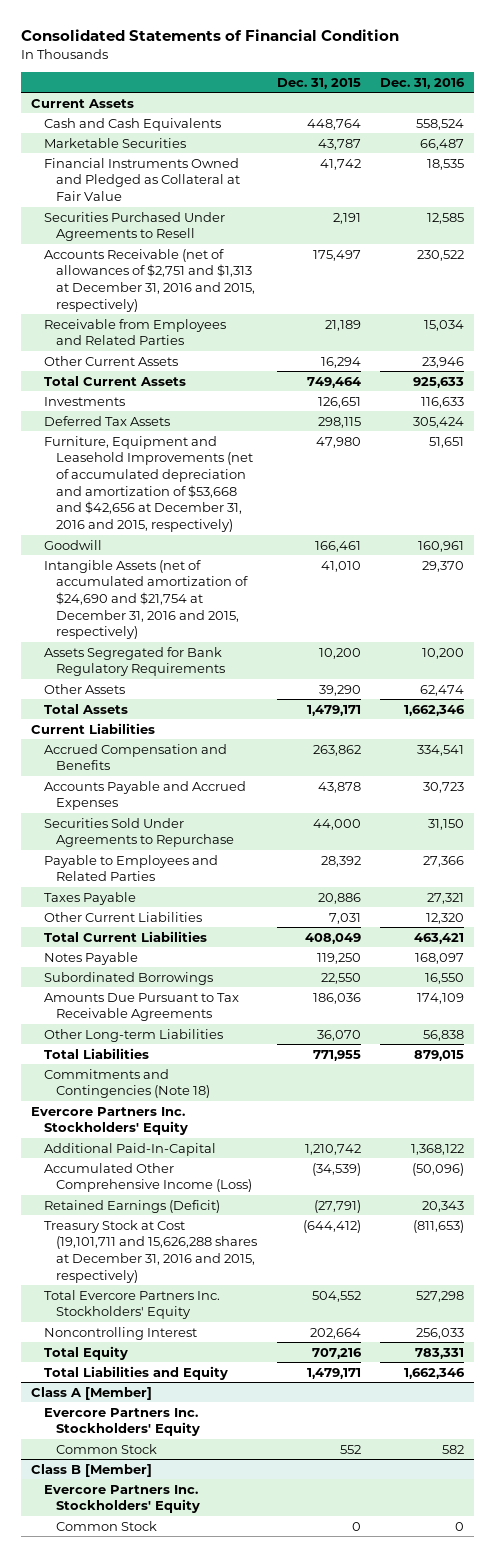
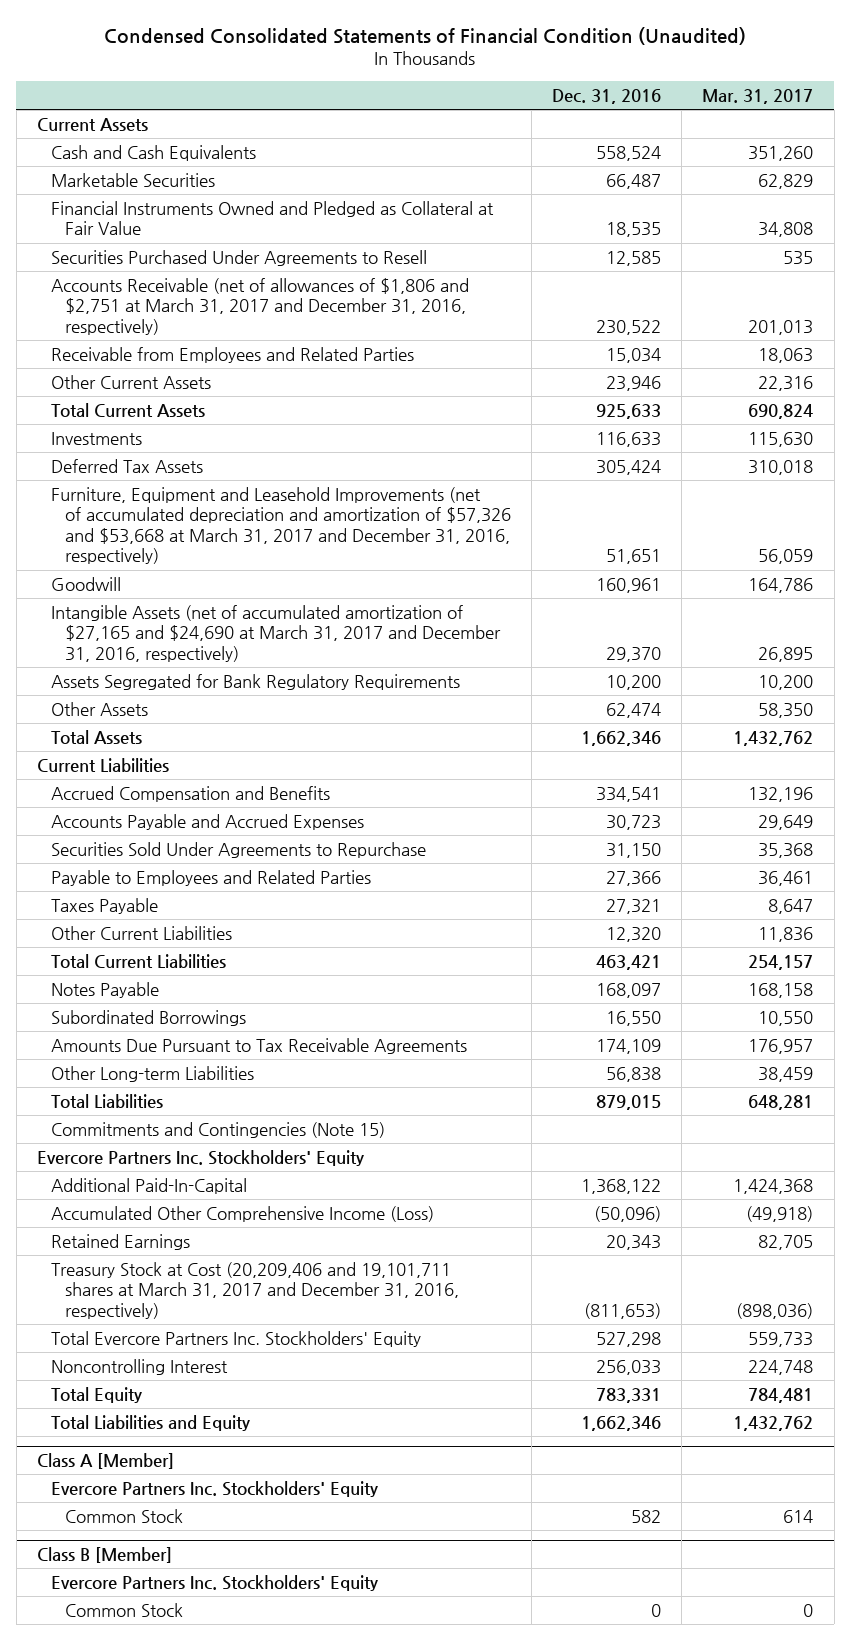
[21,29,400,42] Consolidated Statements of Financial Condition -> [104,26,747,45] Condensed Consolidated Statements of Financial Condition (Unaudited)
[276,77,361,89] Dec. 31, 2015 -> none
none -> [702,88,814,104] Mar. 31, 2017
[43,248,256,312] Accounts Receivable (net of allowances of $2,751 and $1,313 at December 31, 2016 and 2015, respectively) -> [50,277,469,335] Accounts Receivable (net of allowances of $1,806 and $2,751 at March 31, 2017 and December 31, 2016, respectively)
[43,435,254,533] Furniture, Equipment and Leasehold Improvements (net of accumulated depreciation and amortization of $53,668 and $42,656 at December 31, 2016 and 2015, respectively) -> [50,486,511,565] Furniture, Equipment and Leasehold Improvements (net of accumulated depreciation and amortization of $57,326 and $53,668 at March 31, 2017 and December 31, 2016, respectively)
[43,559,249,640] Intangible Assets (net of accumulated amortization of $24,690 and $21,754 at December 31, 2016 and 2015, respectively) -> [50,604,501,662] Intangible Assets (net of accumulated amortization of $27,165 and $24,690 at March 31, 2017 and December 31, 2016, respectively)
[43,1068,211,1099] Commitments and Contingencies (Note 18) -> [50,1121,385,1138] Commitments and Contingencies (Note 15)
[43,1199,220,1213] Retained Earnings (Deficit) -> [50,1233,190,1250] Retained Earnings
[43,1219,258,1283] Treasury Stock at Cost (19,101,711 and 15,626,288 shares at December 31, 2016 and 2015, respectively) -> [50,1261,459,1319] Treasury Stock at Cost (20,209,406 and 19,101,711 shares at March 31, 2017 and December 31, 2016, respectively)

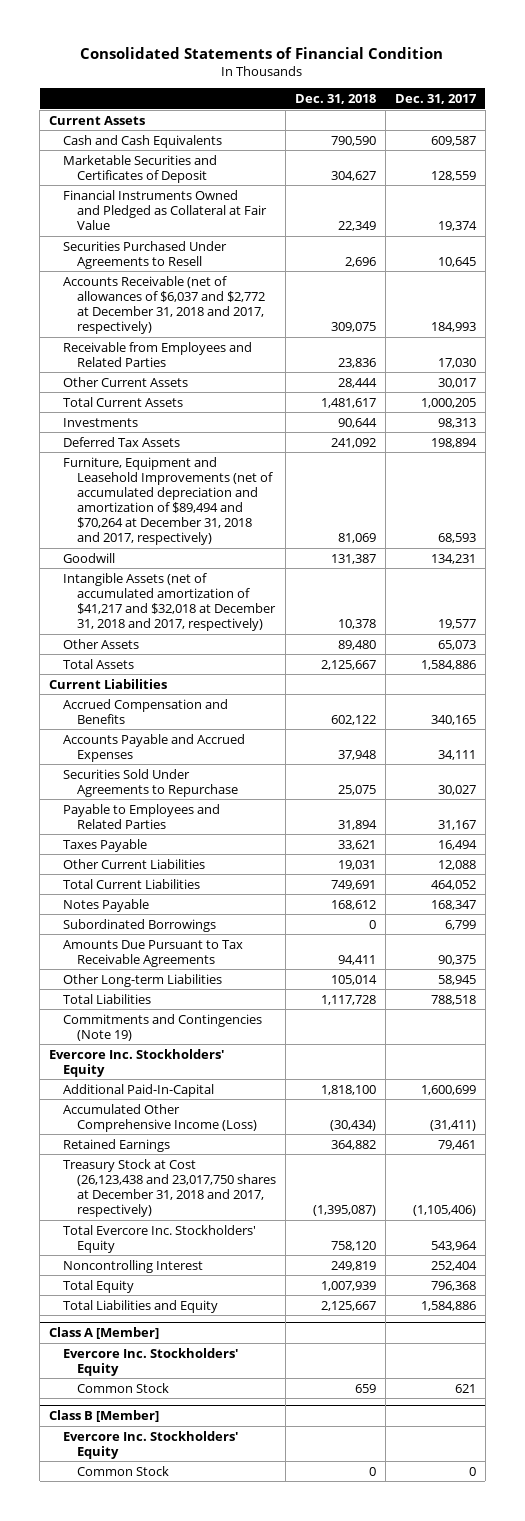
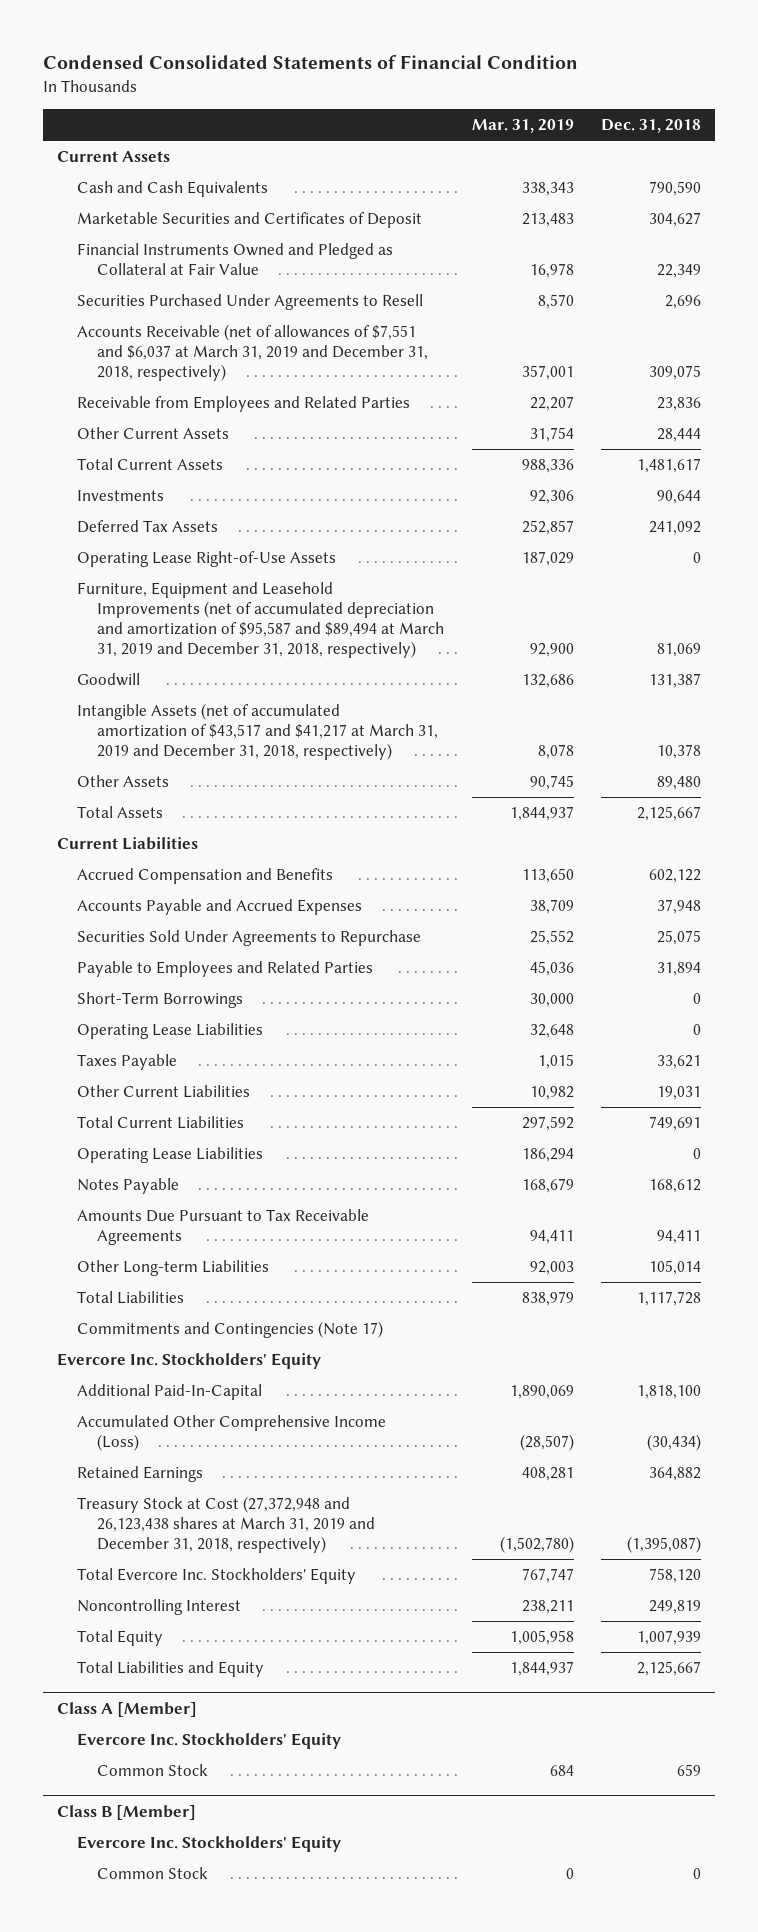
[80,46,444,59] Consolidated Statements of Financial Condition -> [43,55,579,70] Condensed Consolidated Statements of Financial Condition
[394,93,477,104] Dec. 31, 2017 -> none
none -> [471,118,574,133] Mar. 31, 2019
[62,275,265,334] Accounts Receivable (net of allowances of $6,037 and $2,772 at December 31, 2018 and 2017, respectively) -> [76,324,428,381] Accounts Receivable (net of allowances of $7,551 and $6,037 at March 31, 2019 and December 31, 2018, respectively)
none -> [76,551,336,568] Operating Lease Right-of-Use Assets
[62,456,273,545] Furniture, Equipment and Leasehold Improvements (net of accumulated depreciation and amortization of $89,494 and $70,264 at December 31, 2018 and 2017, respectively) -> [76,582,444,658] Furniture, Equipment and Leasehold Improvements (net of accumulated depreciation and amortization of $95,587 and $89,494 at March 31, 2019 and December 31, 2018, respectively)
[62,572,276,631] Intangible Assets (net of accumulated amortization of $41,217 and $32,018 at December 31, 2018 and 2017, respectively) -> [76,703,438,760] Intangible Assets (net of accumulated amortization of $43,517 and $41,217 at March 31, 2019 and December 31, 2018, respectively)
none -> [76,992,243,1009] Short-Term Borrowings
none -> [76,1023,263,1040] Operating Lease Liabilities
none -> [76,1147,263,1164] Operating Lease Liabilities
[62,918,216,932] Subordinated Borrowings -> none
[62,1013,262,1041] Commitments and Contingencies (Note 19) -> [76,1321,383,1339] Commitments and Contingencies (Note 17)
[62,1158,276,1217] Treasury Stock at Cost (26,123,438 and 23,017,750 shares at December 31, 2018 and 2017, respectively) -> [76,1496,375,1553] Treasury Stock at Cost (27,372,948 and 26,123,438 shares at March 31, 2019 and December 31, 2018, respectively)

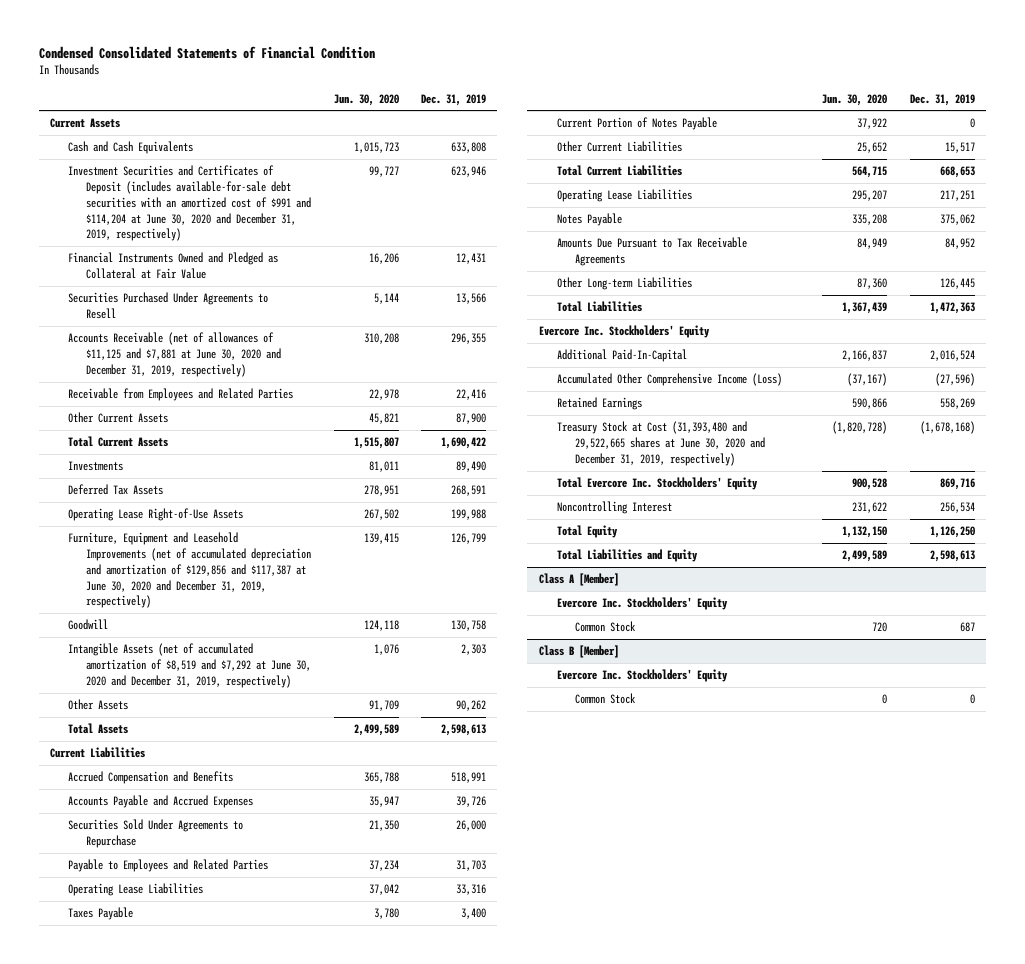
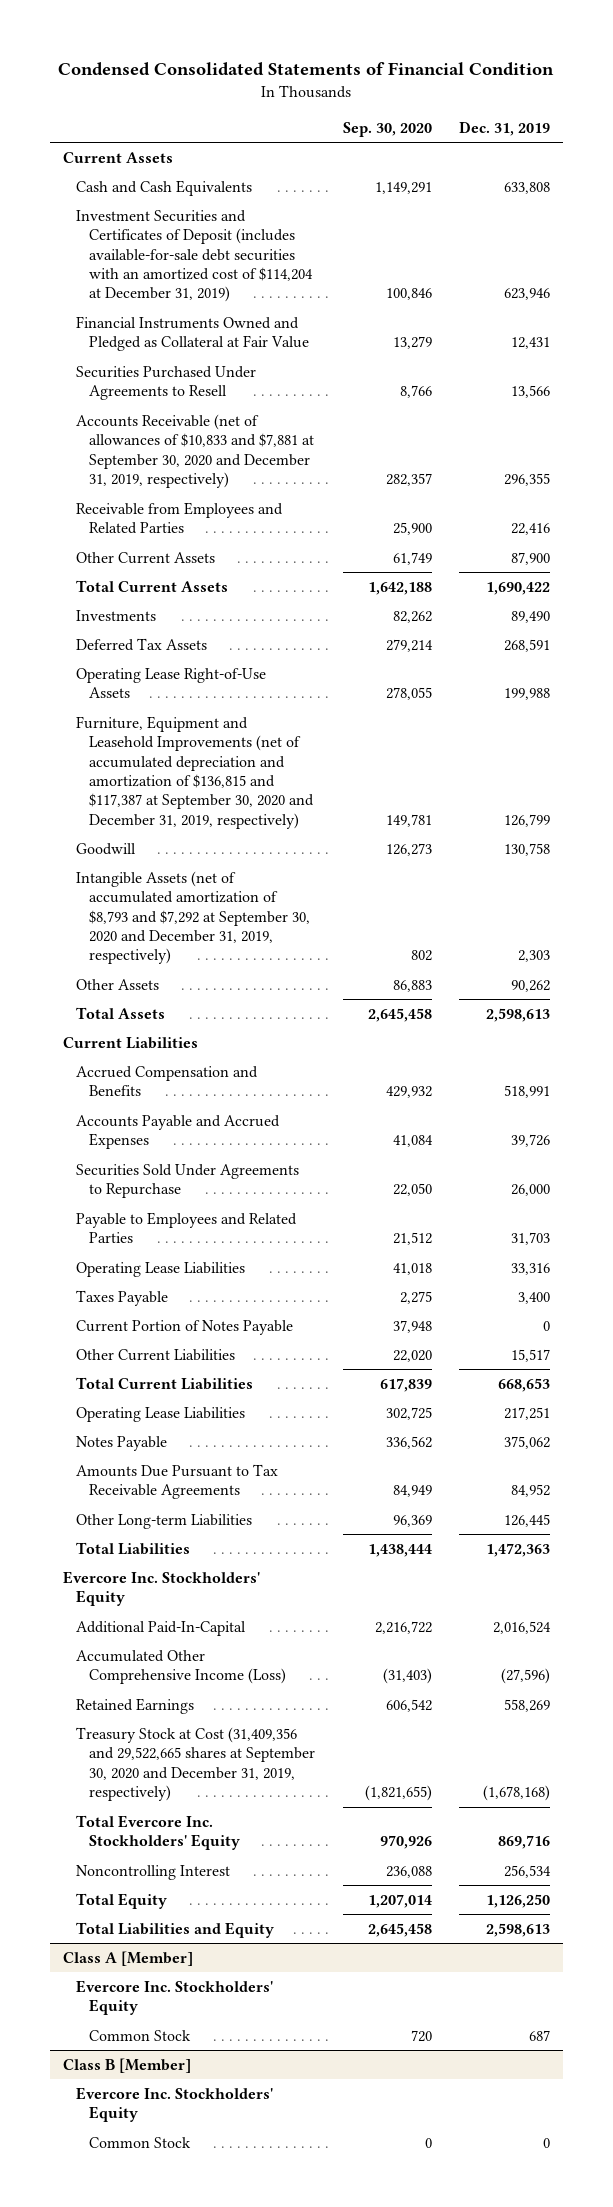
[333,93,399,106] Jun. 30, 2020 -> none
none -> [342,121,432,137] Sep. 30, 2020
[68,165,312,242] Investment Securities and Certificates of Deposit (includes available-for-sale debt securities with an amortized cost of $991 and $114,204 at June 30, 2020 and December 31, 2019, respectively) -> [76,209,314,303] Investment Securities and Certificates of Deposit (includes available-for-sale debt securities with an amortized cost of $114,204 at December 31, 2019)
[68,332,282,377] Accounts Receivable (net of allowances of $11,125 and $7,881 at June 30, 2020 and December 31, 2019, respectively) -> [76,413,315,489] Accounts Receivable (net of allowances of $10,833 and $7,881 at September 30, 2020 and December 31, 2019, respectively)
[68,532,312,609] Furniture, Equipment and Leasehold Improvements (net of accumulated depreciation and amortization of $129,856 and $117,387 at June 30, 2020 and December 31, 2019, respectively) -> [76,715,315,829] Furniture, Equipment and Leasehold Improvements (net of accumulated depreciation and amortization of $136,815 and $117,387 at September 30, 2020 and December 31, 2019, respectively)
[68,643,312,688] Intangible Assets (net of accumulated amortization of $8,519 and $7,292 at June 30, 2020 and December 31, 2019, respectively) -> [76,870,311,965] Intangible Assets (net of accumulated amortization of $8,793 and $7,292 at September 30, 2020 and December 31, 2019, respectively)
[556,421,765,466] Treasury Stock at Cost (31,393,480 and 29,522,665 shares at June 30, 2020 and December 31, 2019, respectively) -> [76,1726,316,1802] Treasury Stock at Cost (31,409,356 and 29,522,665 shares at September 30, 2020 and December 31, 2019, respectively)

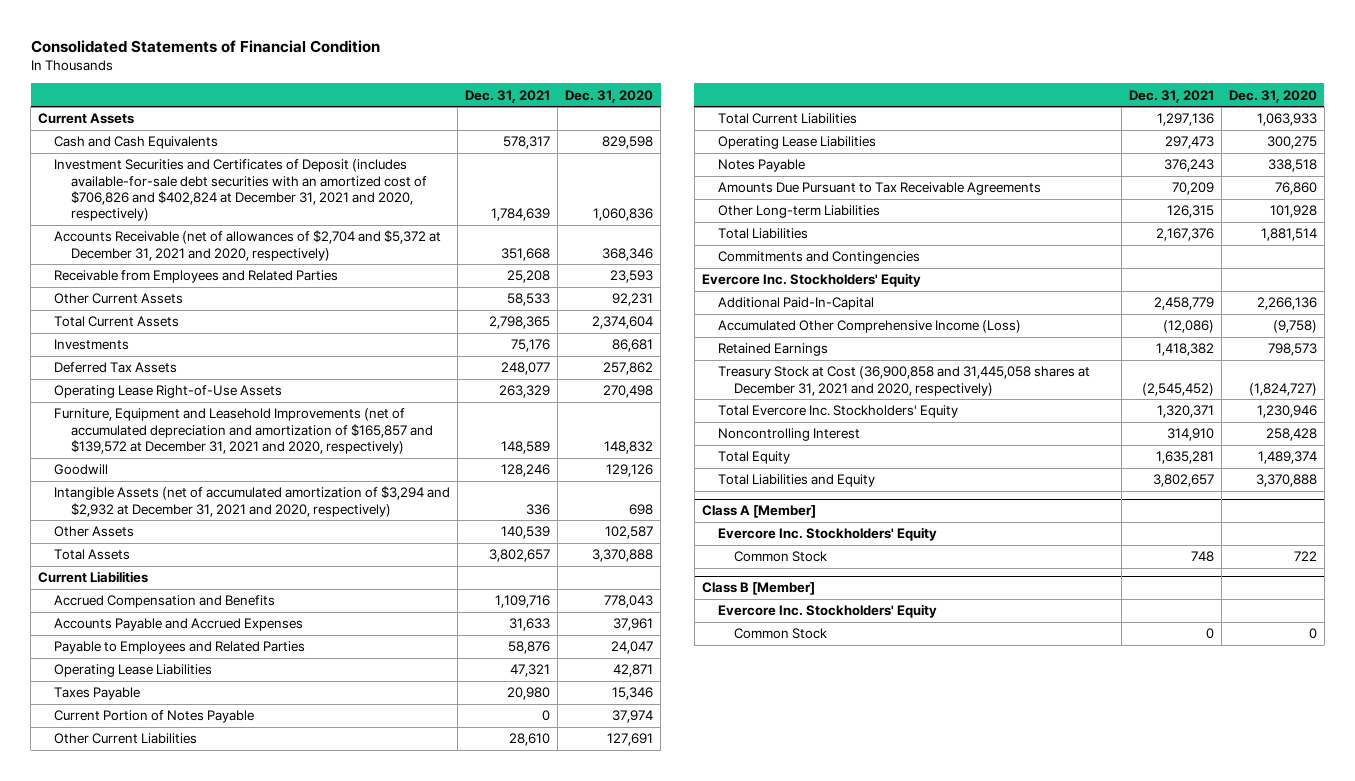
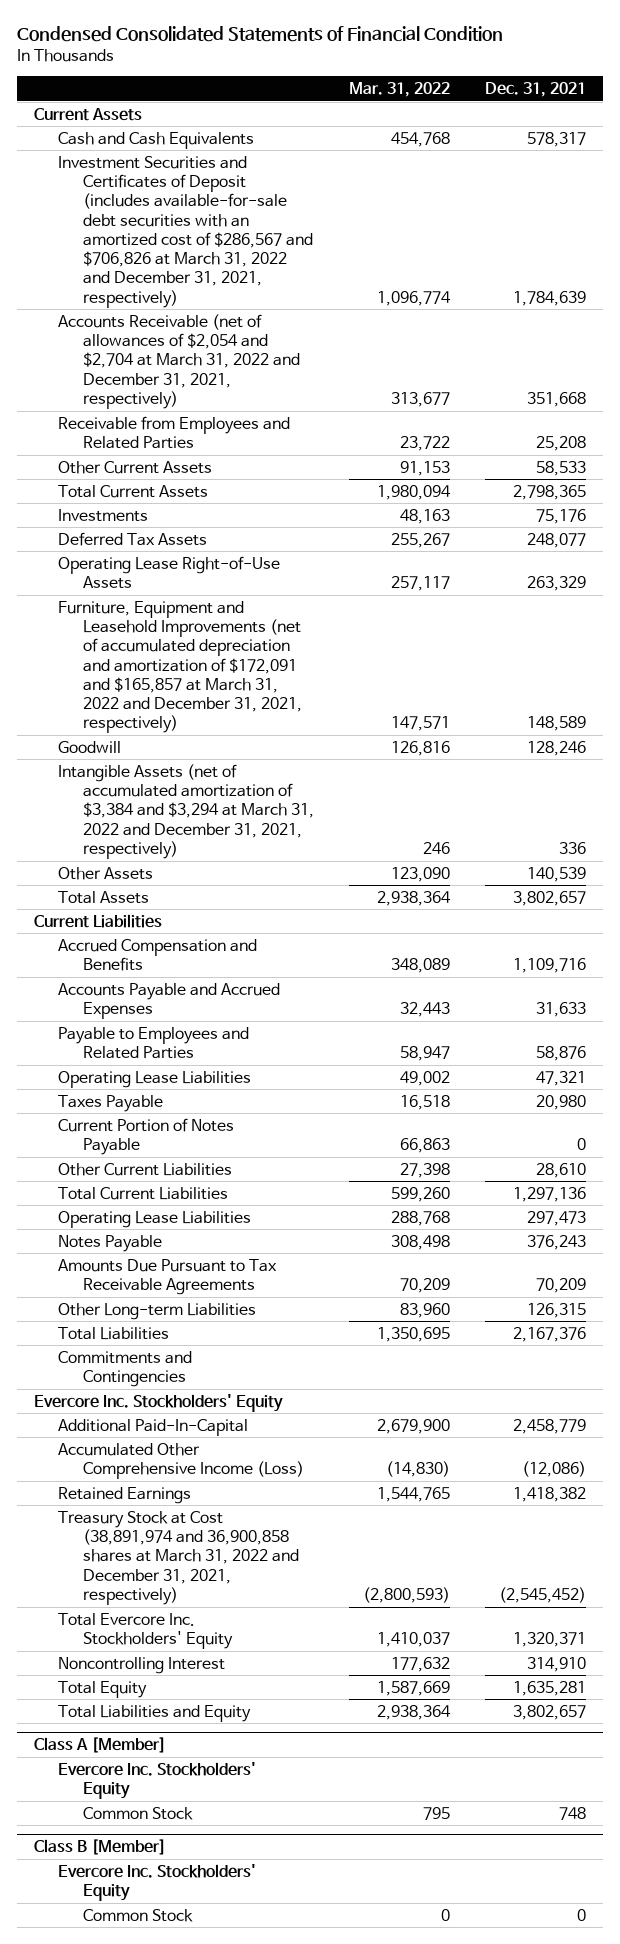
[30,39,380,53] Consolidated Statements of Financial Condition -> [16,26,503,43] Condensed Consolidated Statements of Financial Condition
[565,89,654,103] Dec. 31, 2020 -> none
none -> [348,82,450,98] Mar. 31, 2022
[54,159,427,222] Investment Securities and Certificates of Deposit (includes available-for-sale debt securities with an amortized cost of $706,826 and $402,824 at December 31, 2021 and 2020, respectively) -> [58,155,313,308] Investment Securities and Certificates of Deposit (includes available-for-sale debt securities with an amortized cost of $286,567 and $706,826 at March 31, 2022 and December 31, 2021, respectively)
[54,230,442,261] Accounts Receivable (net of allowances of $2,704 and $5,372 at December 31, 2021 and 2020, respectively) -> [58,313,300,409] Accounts Receivable (net of allowances of $2,054 and $2,704 at March 31, 2022 and December 31, 2021, respectively)
[54,408,433,455] Furniture, Equipment and Leasehold Improvements (net of accumulated depreciation and amortization of $165,857 and $139,572 at December 31, 2021 and 2020, respectively) -> [58,600,302,734] Furniture, Equipment and Leasehold Improvements (net of accumulated depreciation and amortization of $172,091 and $165,857 at March 31, 2022 and December 31, 2021, respectively)
[54,486,451,517] Intangible Assets (net of accumulated amortization of $3,294 and $2,932 at December 31, 2021 and 2020, respectively) -> [58,763,314,859] Intangible Assets (net of accumulated amortization of $3,384 and $3,294 at March 31, 2022 and December 31, 2021, respectively)
[718,366,1091,396] Treasury Stock at Cost (36,900,858 and 31,445,058 shares at December 31, 2021 and 2020, respectively) -> [58,1510,299,1605] Treasury Stock at Cost (38,891,974 and 36,900,858 shares at March 31, 2022 and December 31, 2021, respectively)

